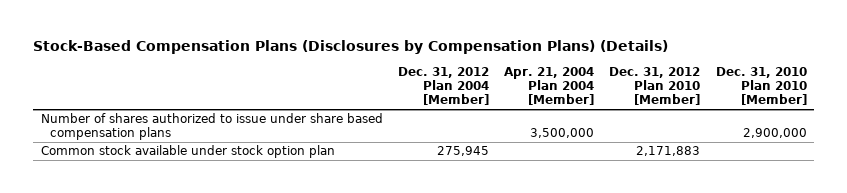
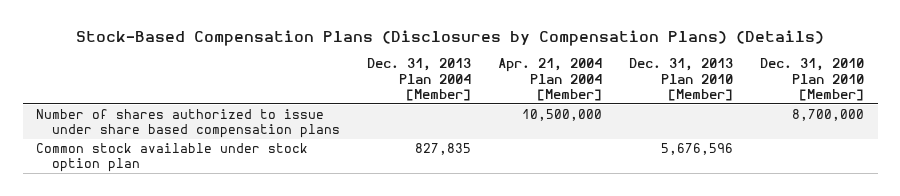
[397,67,489,106] Dec. 31, 2012 Plan 2004 [Member] -> none
[609,67,701,106] Dec. 31, 2012 Plan 2010 [Member] -> none
none -> [366,58,471,102] Dec. 31, 2013 Plan 2004 [Member]
none -> [629,58,734,102] Dec. 31, 2013 Plan 2010 [Member]
[530,128,595,139] 3,500,000 -> [521,109,602,122] 10,500,000
[742,128,807,139] 2,900,000 -> [792,109,865,122] 8,700,000

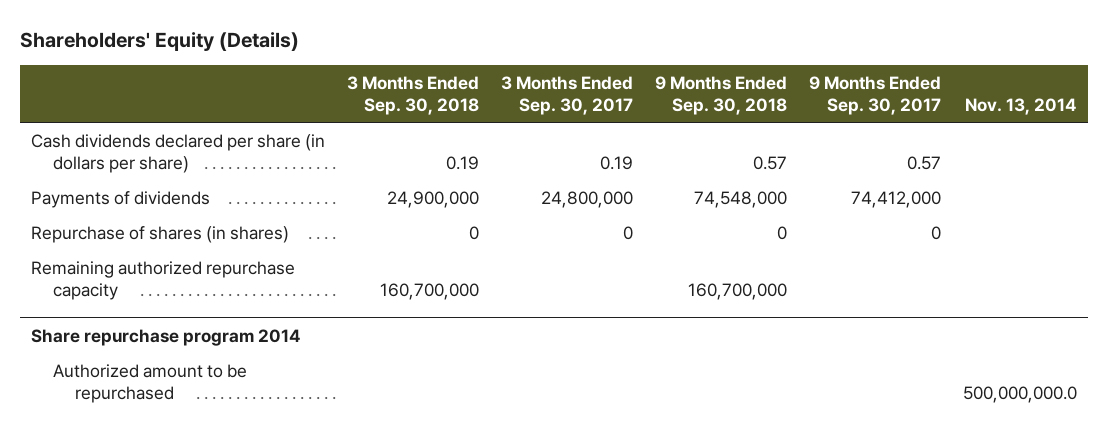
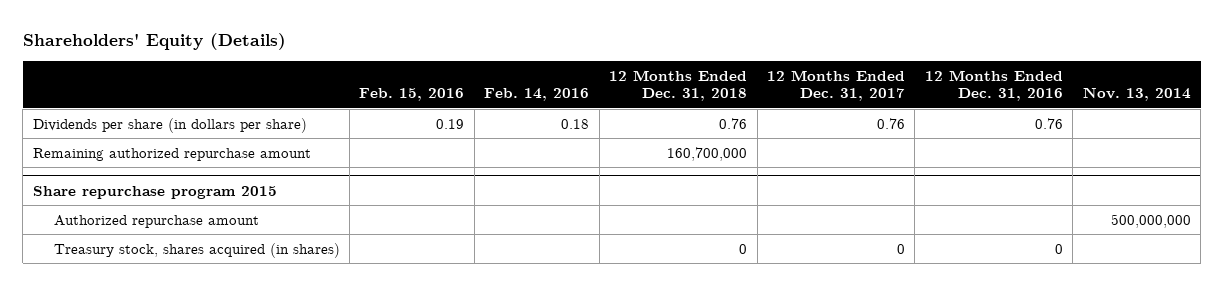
[347,75,480,115] 3 Months Ended Sep. 30, 2018 -> none
[501,75,634,115] 3 Months Ended Sep. 30, 2017 -> none
[655,75,788,115] 9 Months Ended Sep. 30, 2018 -> none
[809,75,942,115] 9 Months Ended Sep. 30, 2017 -> none
none -> [359,88,465,102] Feb. 15, 2016
none -> [484,88,590,102] Feb. 14, 2016
none -> [609,69,748,102] 12 Months Ended Dec. 31, 2018
none -> [767,69,906,102] 12 Months Ended Dec. 31, 2017
none -> [924,69,1063,102] 12 Months Ended Dec. 31, 2016
[31,190,211,208] Payments of dividends -> none
[31,225,290,243] Repurchase of shares (in shares) -> none
[31,328,302,346] Share repurchase program 2014 -> none
[53,363,248,403] Authorized amount to be repurchased -> none
[31,133,326,173] Cash dividends declared per share (in dollars per share) -> [32,117,307,133] Dividends per share (in dollars per share)
[31,260,296,300] Remaining authorized repurchase capacity -> [32,147,311,161] Remaining authorized repurchase amount
none -> [32,185,277,199] Share repurchase program 2015
none -> [53,214,259,228] Authorized repurchase amount
none -> [53,242,340,258] Treasury stock, shares acquired (in shares)

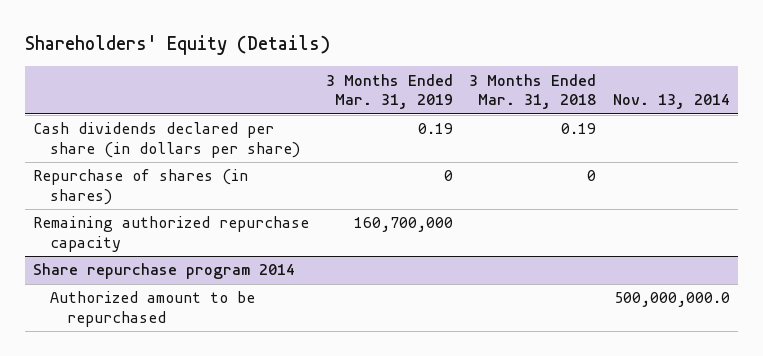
[359,88,465,102] Feb. 15, 2016 -> none
[484,88,590,102] Feb. 14, 2016 -> none
[609,69,748,102] 12 Months Ended Dec. 31, 2018 -> none
[767,69,906,102] 12 Months Ended Dec. 31, 2017 -> none
[924,69,1063,102] 12 Months Ended Dec. 31, 2016 -> none
none -> [325,73,453,110] 3 Months Ended Mar. 31, 2019
none -> [469,73,597,110] 3 Months Ended Mar. 31, 2018
[32,185,277,199] Share repurchase program 2015 -> none
[53,214,259,228] Authorized repurchase amount -> none
[53,242,340,258] Treasury stock, shares acquired (in shares) -> none
[32,117,307,133] Dividends per share (in dollars per share) -> [33,122,301,159] Cash dividends declared per share (in dollars per share)
none -> [33,169,249,206] Repurchase of shares (in shares)
[32,147,311,161] Remaining authorized repurchase amount -> [33,216,310,253] Remaining authorized repurchase capacity
none -> [33,263,296,280] Share repurchase program 2014
none -> [50,291,256,328] Authorized amount to be repurchased

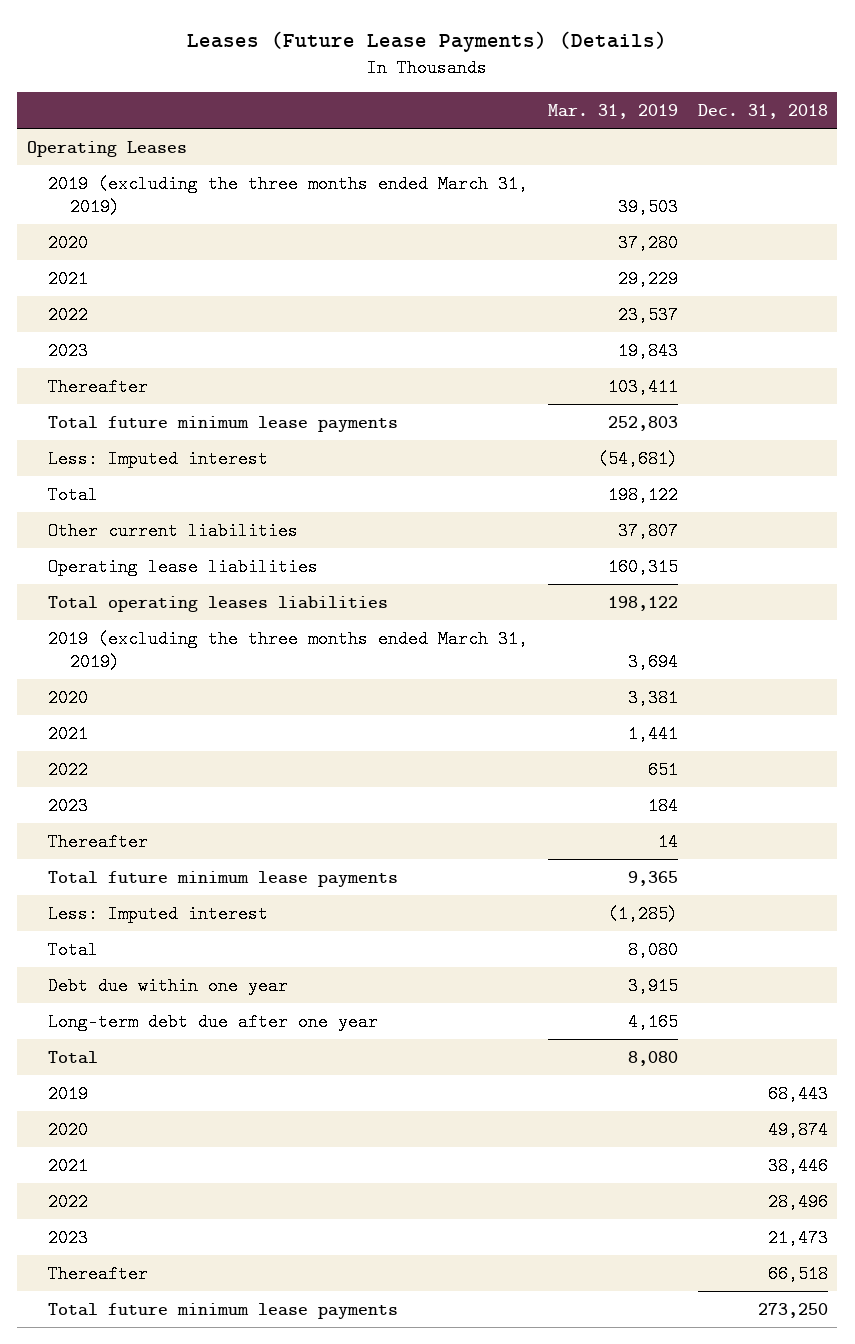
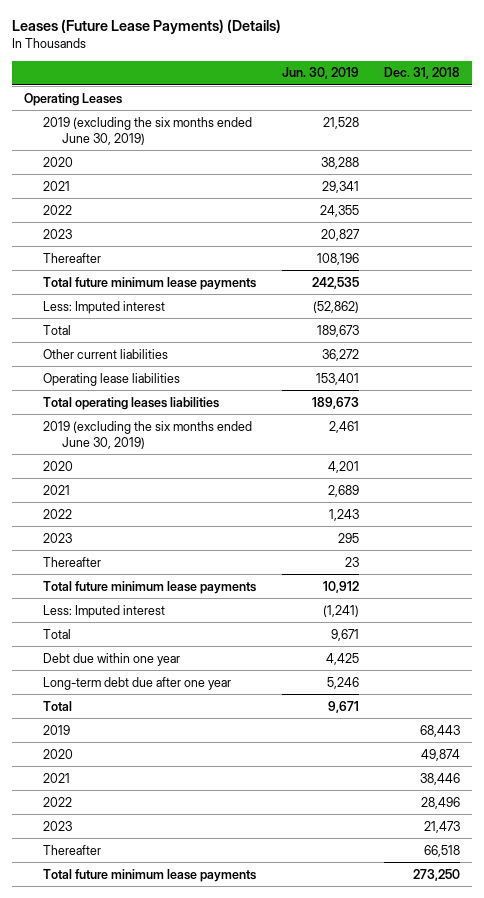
[548,104,679,120] Mar. 31, 2019 -> none
none -> [281,67,359,80] Jun. 30, 2019
[48,174,529,216] 2019 (excluding the three months ended March 31, 2019) -> [43,116,253,145] 2019 (excluding the six months ended June 30, 2019)
[48,629,529,671] 2019 (excluding the three months ended March 31, 2019) -> [43,420,253,449] 2019 (excluding the six months ended June 30, 2019)

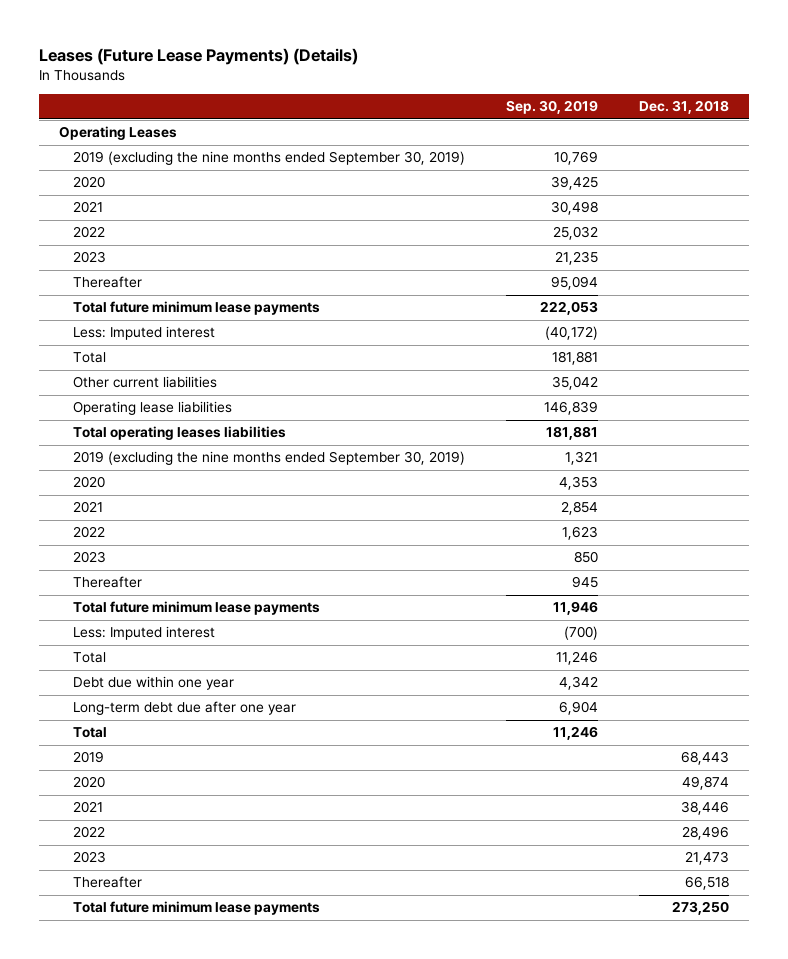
[281,67,359,80] Jun. 30, 2019 -> none
none -> [505,100,598,115] Sep. 30, 2019
[43,116,253,145] 2019 (excluding the six months ended June 30, 2019) -> [73,151,466,166] 2019 (excluding the nine months ended September 30, 2019)
[43,420,253,449] 2019 (excluding the six months ended June 30, 2019) -> [73,451,466,466] 2019 (excluding the nine months ended September 30, 2019)

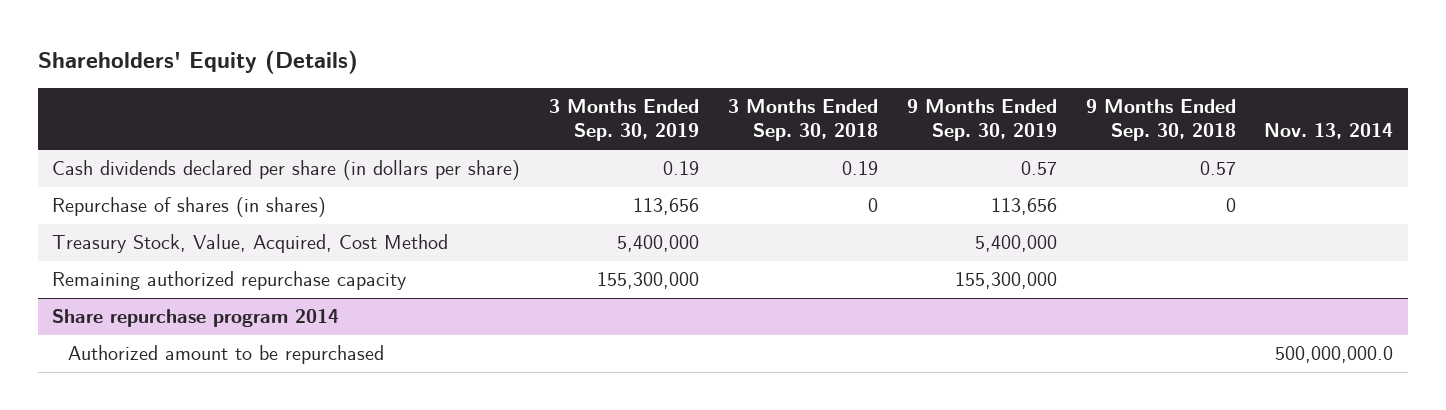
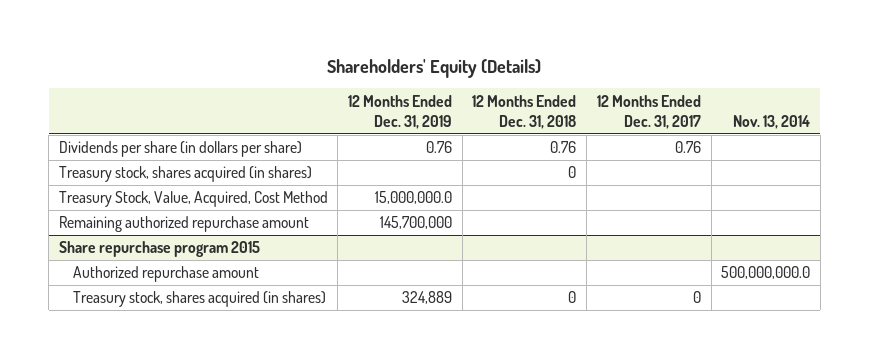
[549,99,700,142] 3 Months Ended Sep. 30, 2019 -> none
[727,99,878,142] 3 Months Ended Sep. 30, 2018 -> none
[906,99,1057,142] 9 Months Ended Sep. 30, 2019 -> none
[1085,99,1236,142] 9 Months Ended Sep. 30, 2018 -> none
none -> [348,94,453,129] 12 Months Ended Dec. 31, 2019
none -> [472,94,577,129] 12 Months Ended Dec. 31, 2018
none -> [596,94,701,129] 12 Months Ended Dec. 31, 2017
[52,160,521,181] Cash dividends declared per share (in dollars per share) -> [58,141,302,158] Dividends per share (in dollars per share)
[52,197,327,218] Repurchase of shares (in shares) -> [58,166,312,183] Treasury stock, shares acquired (in shares)
[52,309,340,328] Share repurchase program 2014 -> none
[68,345,385,365] Authorized amount to be repurchased -> none
[52,271,407,291] Remaining authorized repurchase capacity -> [58,216,309,233] Remaining authorized repurchase amount
none -> [58,241,260,258] Share repurchase program 2015
none -> [73,266,260,283] Authorized repurchase amount
none -> [73,291,327,308] Treasury stock, shares acquired (in shares)

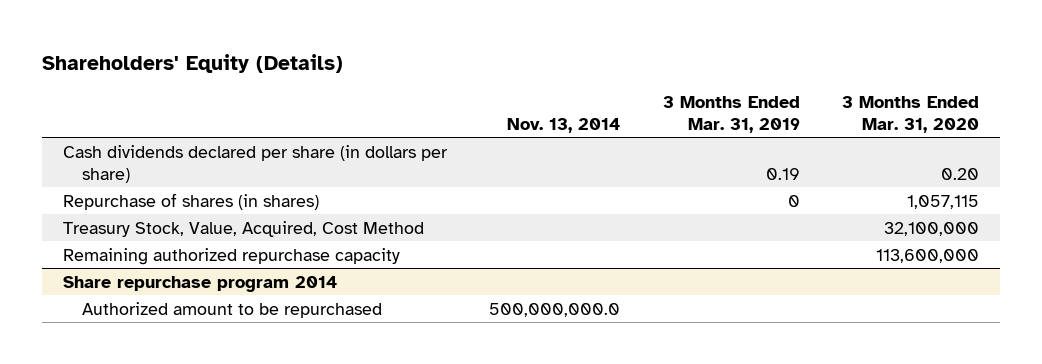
[348,94,453,129] 12 Months Ended Dec. 31, 2019 -> none
[472,94,577,129] 12 Months Ended Dec. 31, 2018 -> none
[596,94,701,129] 12 Months Ended Dec. 31, 2017 -> none
none -> [662,96,800,133] 3 Months Ended Mar. 31, 2019
none -> [842,96,980,133] 3 Months Ended Mar. 31, 2020
[58,141,302,158] Dividends per share (in dollars per share) -> [63,144,449,183] Cash dividends declared per share (in dollars per share)
[58,166,312,183] Treasury stock, shares acquired (in shares) -> [63,192,320,210] Repurchase of shares (in shares)
[58,241,260,258] Share repurchase program 2015 -> none
[73,266,260,283] Authorized repurchase amount -> none
[73,291,327,308] Treasury stock, shares acquired (in shares) -> none
[58,216,309,233] Remaining authorized repurchase amount -> [63,247,401,265] Remaining authorized repurchase capacity
none -> [63,275,338,292] Share repurchase program 2014
none -> [81,301,382,318] Authorized amount to be repurchased

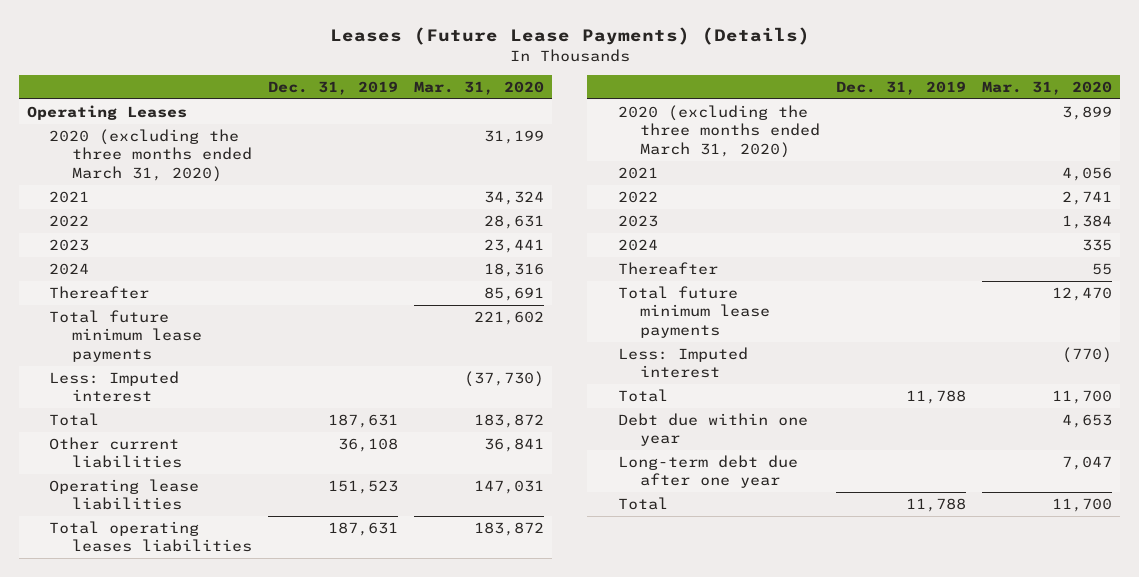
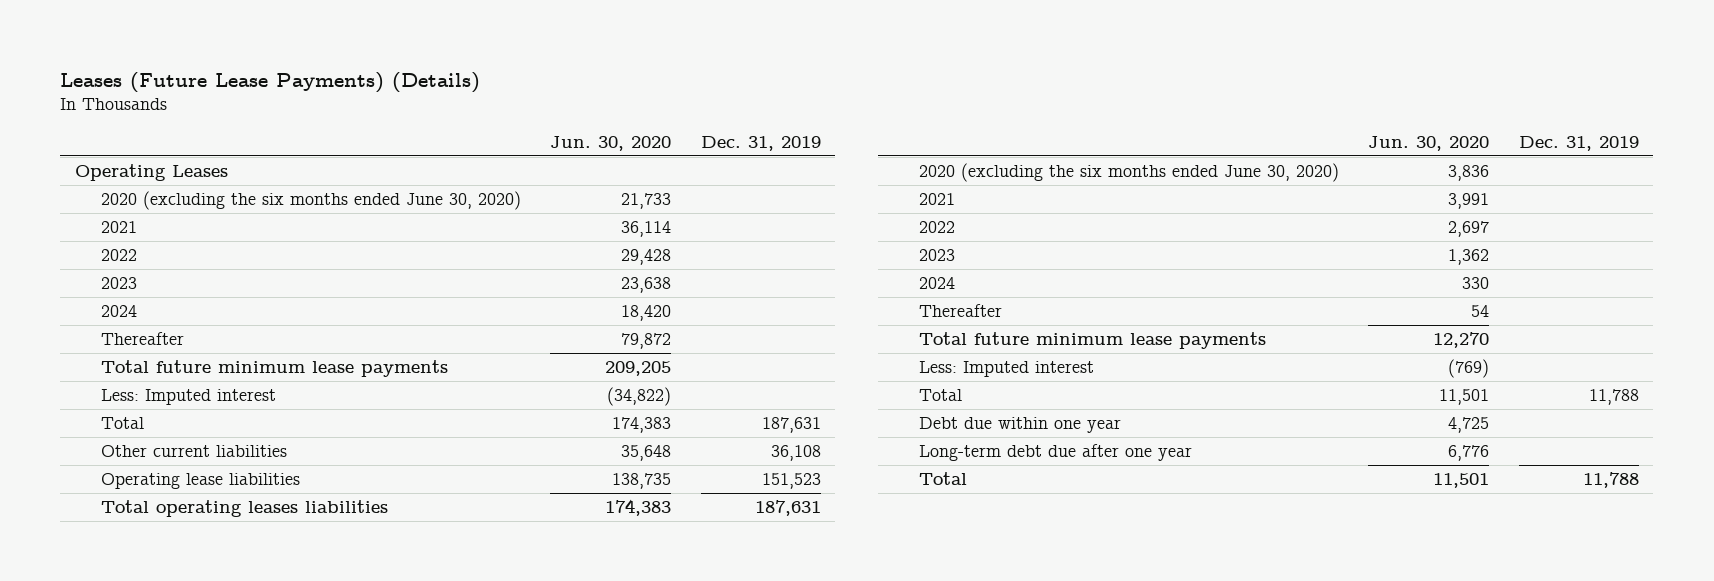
[413,80,544,95] Mar. 31, 2020 -> none
none -> [550,135,672,151] Jun. 30, 2020
[49,128,252,183] 2020 (excluding the three months ended March 31, 2020) -> [100,191,521,211] 2020 (excluding the six months ended June 30, 2020)
[617,104,821,159] 2020 (excluding the three months ended March 31, 2020) -> [918,163,1339,183] 2020 (excluding the six months ended June 30, 2020)

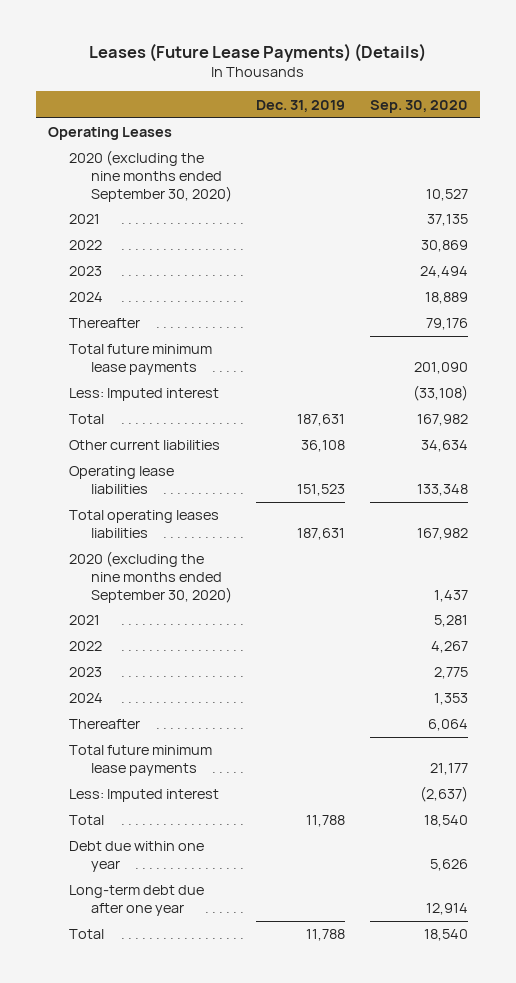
[550,135,672,151] Jun. 30, 2020 -> none
none -> [370,99,469,113] Sep. 30, 2020
[100,191,521,211] 2020 (excluding the six months ended June 30, 2020) -> [69,150,232,202] 2020 (excluding the nine months ended September 30, 2020)
[918,163,1339,183] 2020 (excluding the six months ended June 30, 2020) -> [69,551,232,603] 2020 (excluding the nine months ended September 30, 2020)

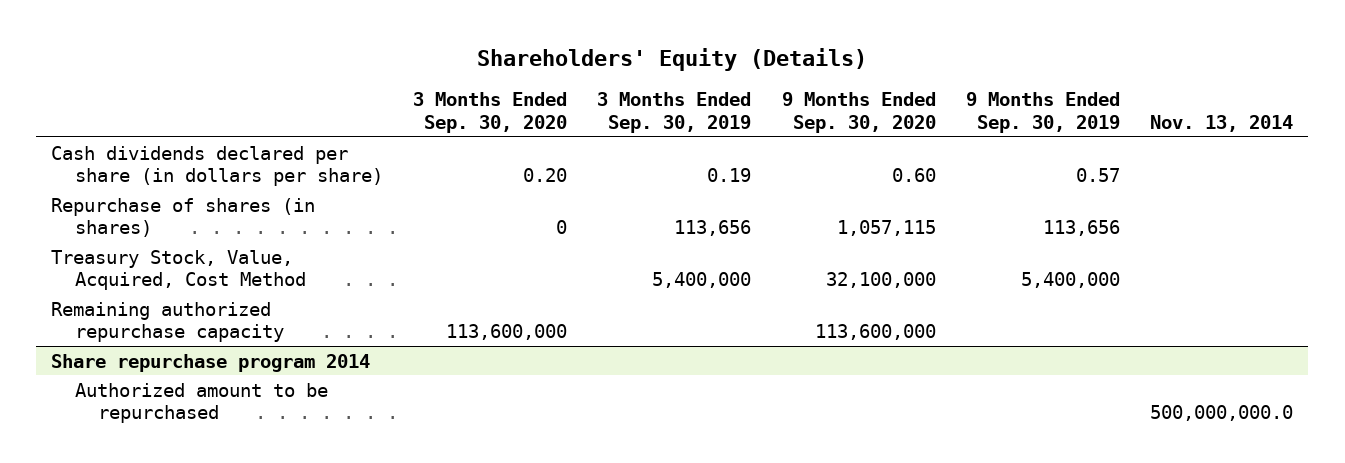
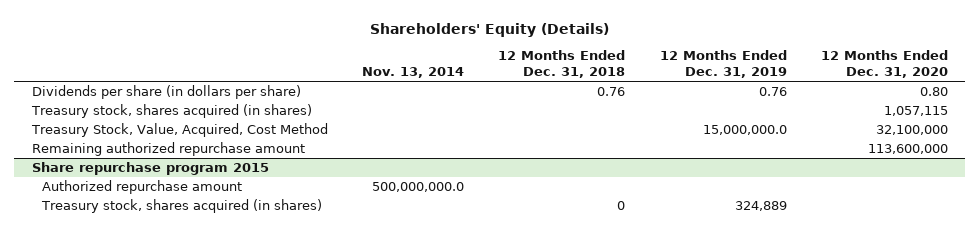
[412,92,567,133] 3 Months Ended Sep. 30, 2020 -> none
[597,92,752,133] 3 Months Ended Sep. 30, 2019 -> none
[781,92,936,133] 9 Months Ended Sep. 30, 2020 -> none
[965,92,1120,133] 9 Months Ended Sep. 30, 2019 -> none
none -> [498,50,626,78] 12 Months Ended Dec. 31, 2018
none -> [659,50,787,78] 12 Months Ended Dec. 31, 2019
none -> [821,50,949,78] 12 Months Ended Dec. 31, 2020
[51,145,383,187] Cash dividends declared per share (in dollars per share) -> [31,85,301,100] Dividends per share (in dollars per share)
[51,197,316,238] Repurchase of shares (in shares) -> [30,104,312,119] Treasury stock, shares acquired (in shares)
[51,353,371,372] Share repurchase program 2014 -> none
[74,382,328,424] Authorized amount to be repurchased -> none
[51,301,284,343] Remaining authorized repurchase capacity -> [31,142,305,157] Remaining authorized repurchase amount
none -> [31,162,269,176] Share repurchase program 2015
none -> [42,180,243,195] Authorized repurchase amount
none -> [41,199,323,214] Treasury stock, shares acquired (in shares)

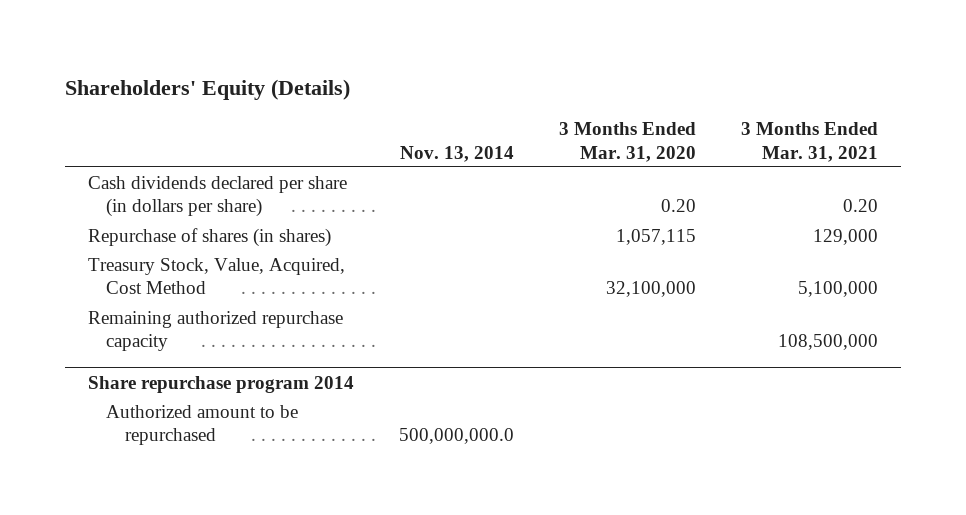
[498,50,626,78] 12 Months Ended Dec. 31, 2018 -> none
[659,50,787,78] 12 Months Ended Dec. 31, 2019 -> none
[821,50,949,78] 12 Months Ended Dec. 31, 2020 -> none
none -> [559,121,697,162] 3 Months Ended Mar. 31, 2020
none -> [741,121,879,162] 3 Months Ended Mar. 31, 2021
[31,85,301,100] Dividends per share (in dollars per share) -> [87,175,347,218] Cash dividends declared per share (in dollars per share)
[30,104,312,119] Treasury stock, shares acquired (in shares) -> [87,227,331,247] Repurchase of shares (in shares)
[31,162,269,176] Share repurchase program 2015 -> none
[42,180,243,195] Authorized repurchase amount -> none
[41,199,323,214] Treasury stock, shares acquired (in shares) -> none
[31,142,305,157] Remaining authorized repurchase amount -> [87,310,343,352] Remaining authorized repurchase capacity
none -> [87,375,354,393] Share repurchase program 2014
none -> [106,404,299,446] Authorized amount to be repurchased

